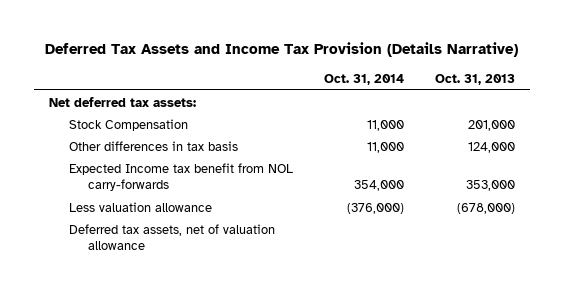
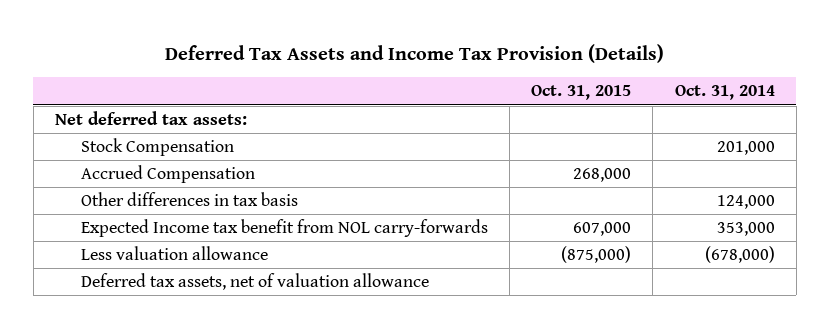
[44,42,518,58] Deferred Tax Assets and Income Tax Provision (Details Narrative) -> [164,44,664,64] Deferred Tax Assets and Income Tax Provision (Details)
[434,74,515,86] Oct. 31, 2013 -> none
none -> [531,85,632,101] Oct. 31, 2015
[366,119,404,131] 11,000 -> [716,140,775,155] 201,000
none -> [80,164,255,183] Accrued Compensation
[366,141,404,153] 11,000 -> [716,194,775,209] 124,000
[353,180,404,192] 354,000 -> [716,221,775,236] 353,000
[346,202,404,214] (376,000) -> [704,245,775,263] (678,000)

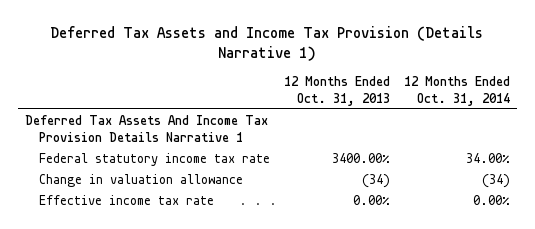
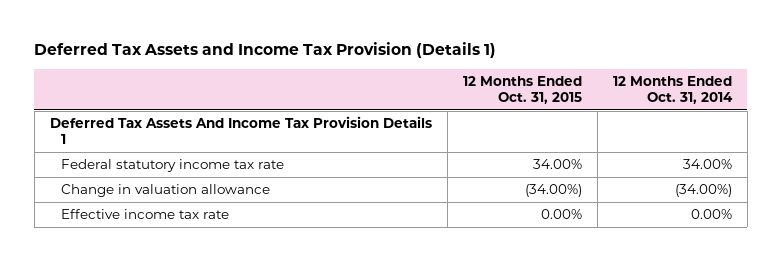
[50,25,484,61] Deferred Tax Assets and Income Tax Provision (Details Narrative 1) -> [34,42,497,59] Deferred Tax Assets and Income Tax Provision (Details 1)
[284,75,391,106] 12 Months Ended Oct. 31, 2013 -> none
none -> [462,75,582,104] 12 Months Ended Oct. 31, 2015
[24,115,268,142] Deferred Tax Assets And Income Tax Provision Details Narrative 1 -> [49,116,432,145] Deferred Tax Assets And Income Tax Provision Details 1
[482,174,511,189] (34) -> [674,184,732,198] (34.00%)

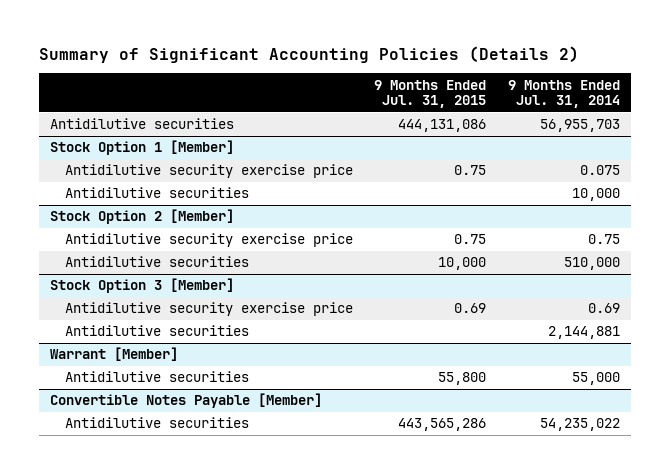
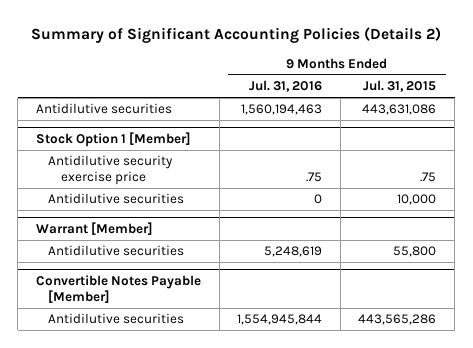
[508,79,621,109] 9 Months Ended Jul. 31, 2014 -> none
none -> [249,80,323,93] Jul. 31, 2016
[398,119,487,133] 444,131,086 -> [362,104,437,116] 443,631,086
[64,187,249,199] Antidilutive securities -> none
[49,209,234,225] Stock Option 2 [Member] -> none
[64,233,353,248] Antidilutive security exercise price -> none
[454,165,487,176] 0.75 -> [420,171,437,182] .75
[49,278,234,294] Stock Option 3 [Member] -> none
[64,302,353,317] Antidilutive security exercise price -> none
[64,325,249,337] Antidilutive securities -> none

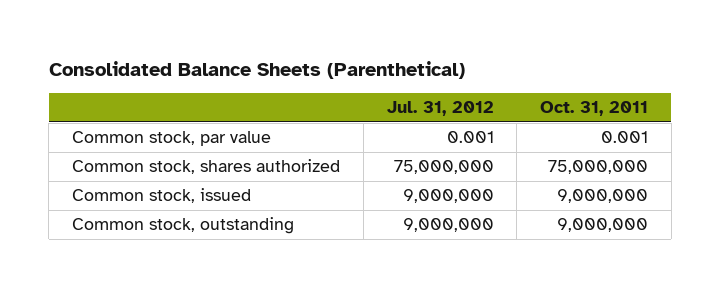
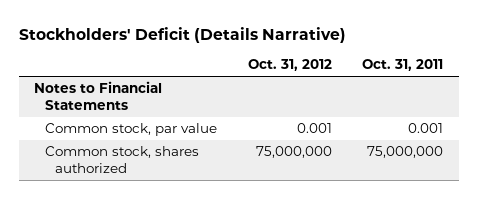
[48,60,465,79] Consolidated Balance Sheets (Parenthetical) -> [18,26,346,43] Stockholders' Deficit (Details Narrative)
[386,101,494,117] Jul. 31, 2012 -> none
none -> [247,59,332,72] Oct. 31, 2012
none -> [34,81,163,111] Notes to Financial Statements
[72,188,252,204] Common stock, issued -> none
[72,217,295,235] Common stock, outstanding -> none

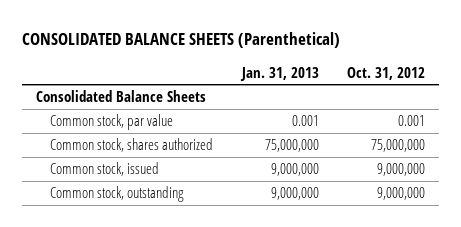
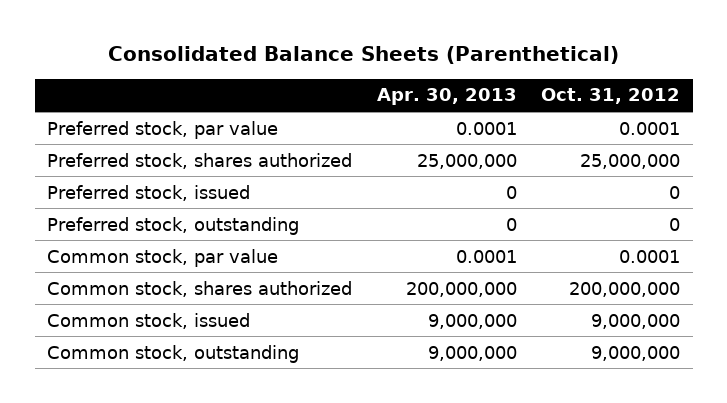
[21,32,340,49] CONSOLIDATED BALANCE SHEETS (Parenthetical) -> [107,46,619,65] Consolidated Balance Sheets (Parenthetical)
[239,66,319,81] Jan. 31, 2013 -> none
none -> [376,88,517,106] Apr. 30, 2013
[36,90,207,103] Consolidated Balance Sheets -> none
none -> [46,120,278,139] Preferred stock, par value
none -> [46,152,352,169] Preferred stock, shares authorized
none -> [46,184,250,201] Preferred stock, issued
none -> [46,216,299,235] Preferred stock, outstanding
[398,115,426,127] 0.001 -> [619,249,681,263] 0.0001
[371,139,426,153] 75,000,000 -> [569,281,681,297] 200,000,000

